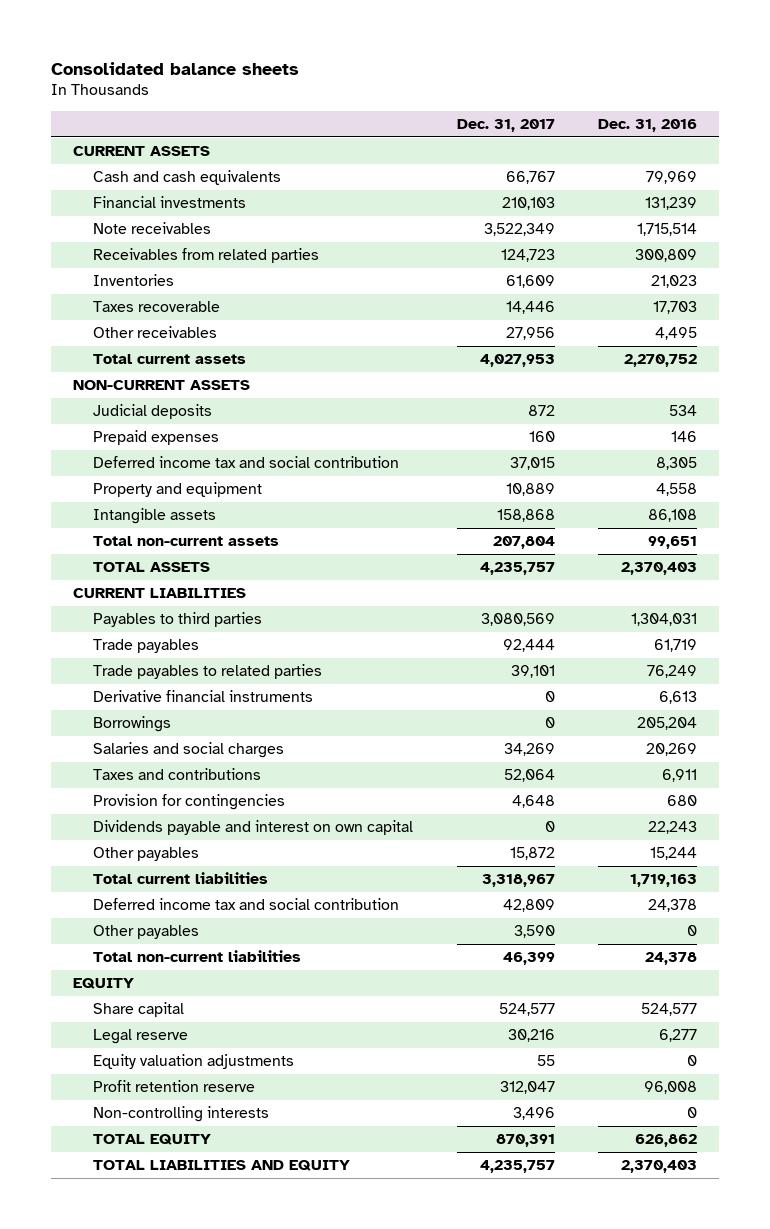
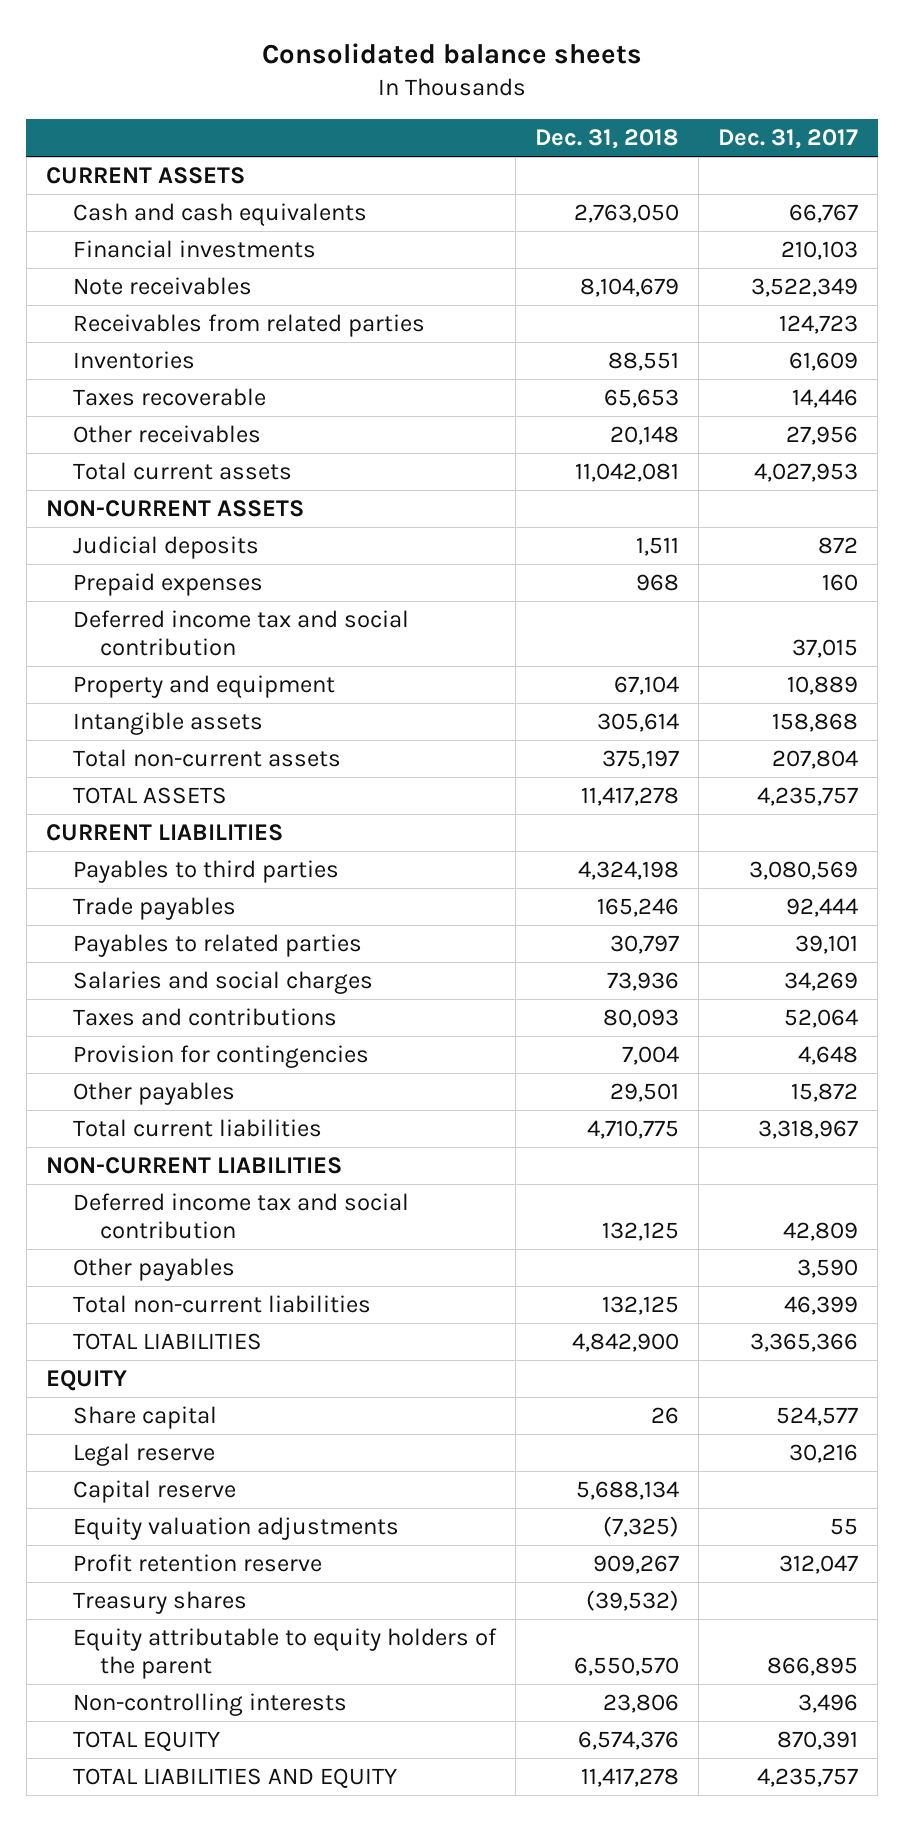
[598,118,698,132] Dec. 31, 2016 -> none
none -> [535,129,680,150] Dec. 31, 2018
[93,690,314,703] Derivative financial instruments -> none
[93,716,172,733] Borrowings -> none
[93,664,323,680] Trade payables to related parties -> [73,933,363,957] Payables to related parties
[93,820,414,836] Dividends payable and interest on own capital -> none
none -> [46,1156,343,1174] NON-CURRENT LIABILITIES
none -> [73,1332,263,1350] TOTAL LIABILITIES
none -> [73,1479,237,1503] Capital reserve
none -> [73,1590,248,1614] Treasury shares
none -> [73,1627,498,1679] Equity attributable to equity holders of the parent

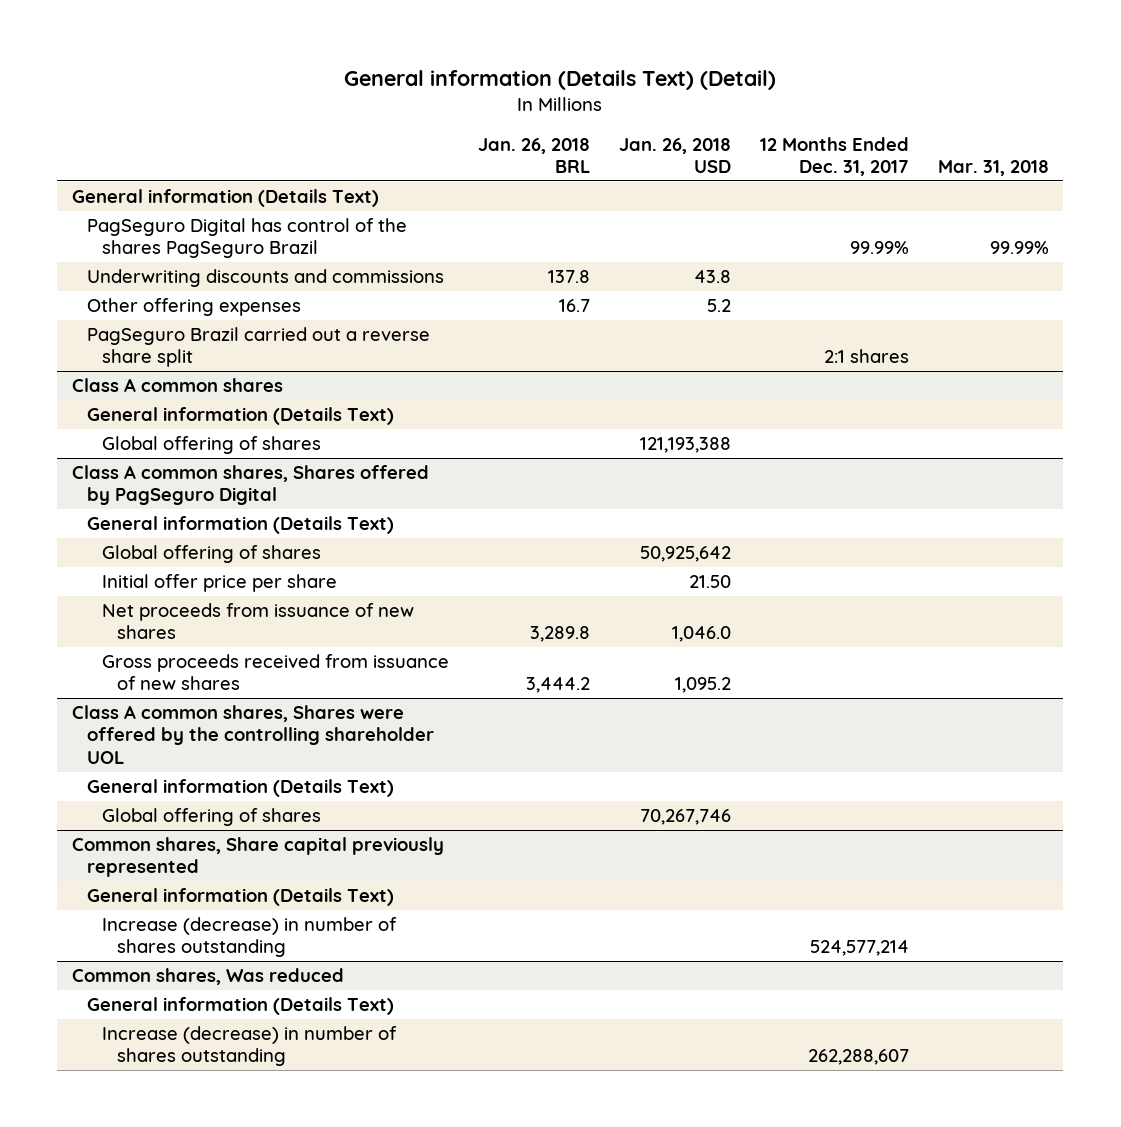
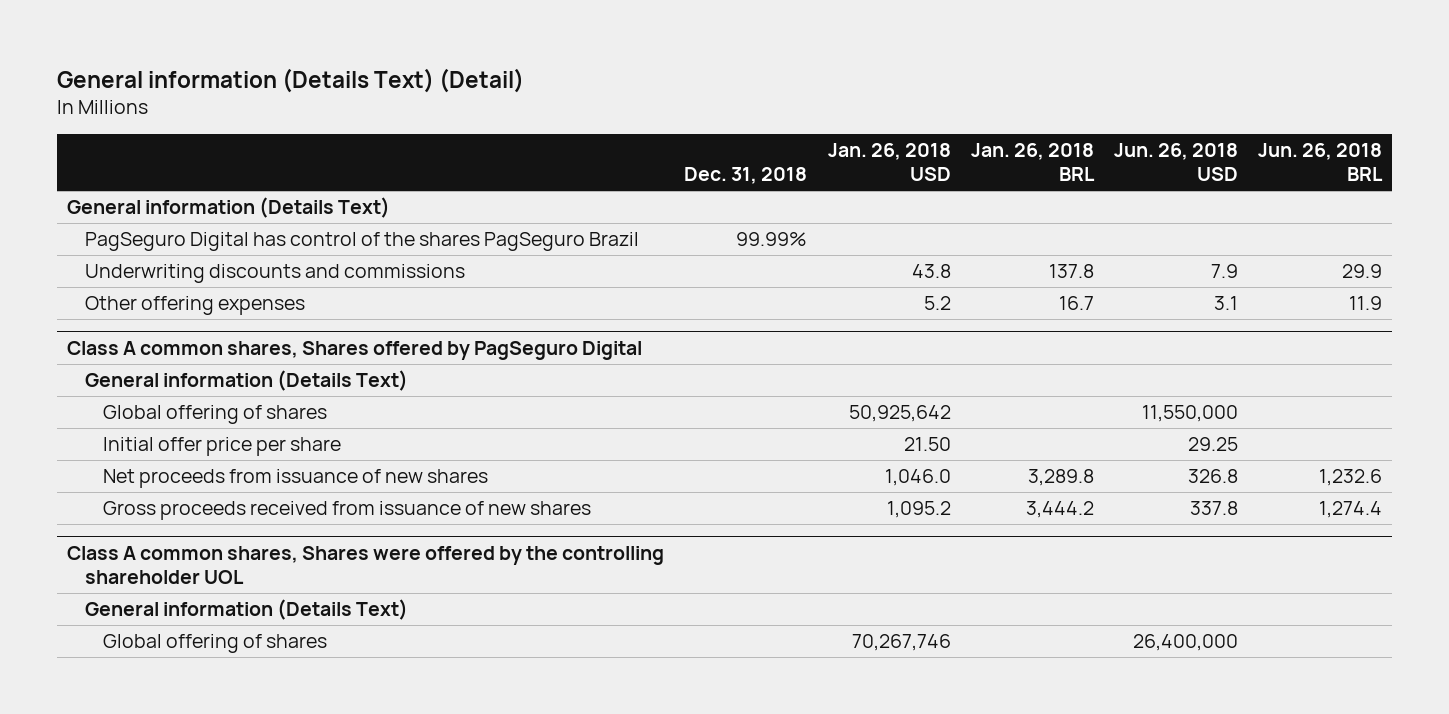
[759,136,909,176] 12 Months Ended Dec. 31, 2017 -> none
[937,159,1049,176] Mar. 31, 2018 -> none
none -> [684,167,808,185] Dec. 31, 2018
none -> [1113,142,1238,182] Jun. 26, 2018 USD
none -> [1258,142,1384,182] Jun. 26, 2018 BRL
[86,326,430,368] PagSeguro Brazil carried out a reverse share split -> none
[71,377,283,392] Class A common shares -> none
[86,406,394,425] General information (Details Text) -> none
[101,435,321,454] Global offering of shares -> none
[71,836,444,878] Common shares, Share capital previously represented -> none
[86,887,394,906] General information (Details Text) -> none
[101,916,397,958] Increase (decrease) in number of shares outstanding -> none
[71,967,344,985] Common shares, Was reduced -> none
[86,996,394,1015] General information (Details Text) -> none
[101,1025,397,1067] Increase (decrease) in number of shares outstanding -> none

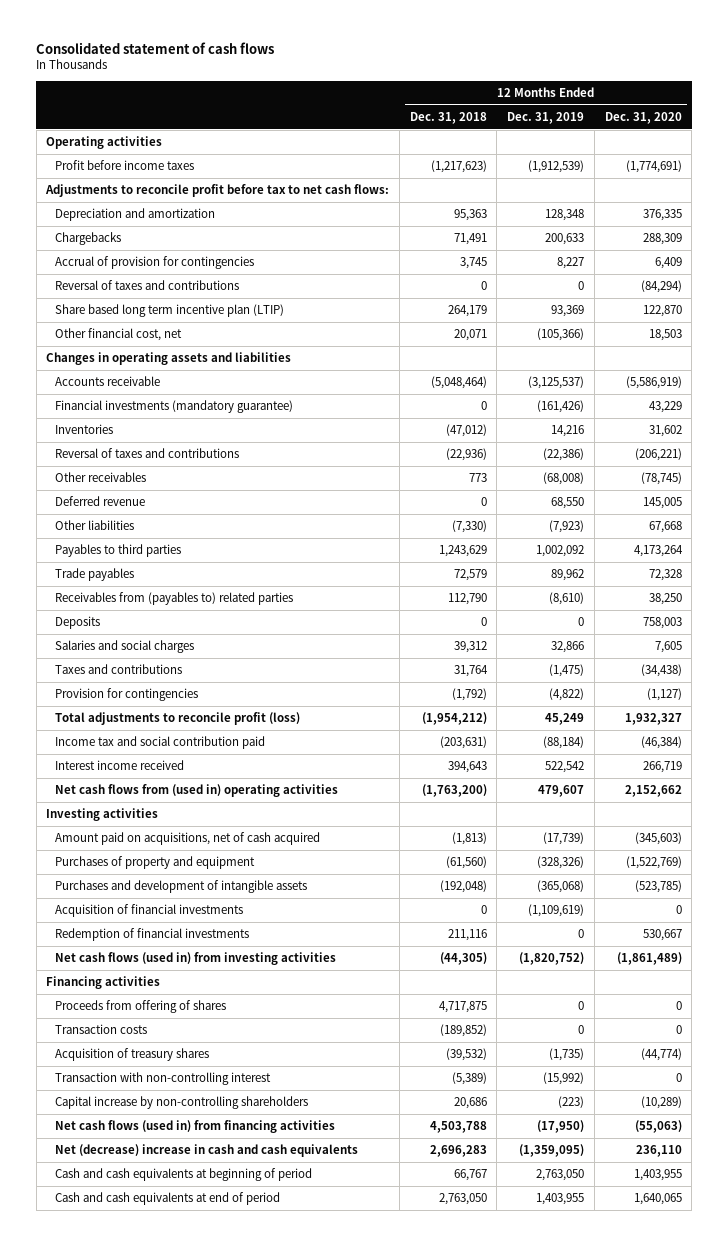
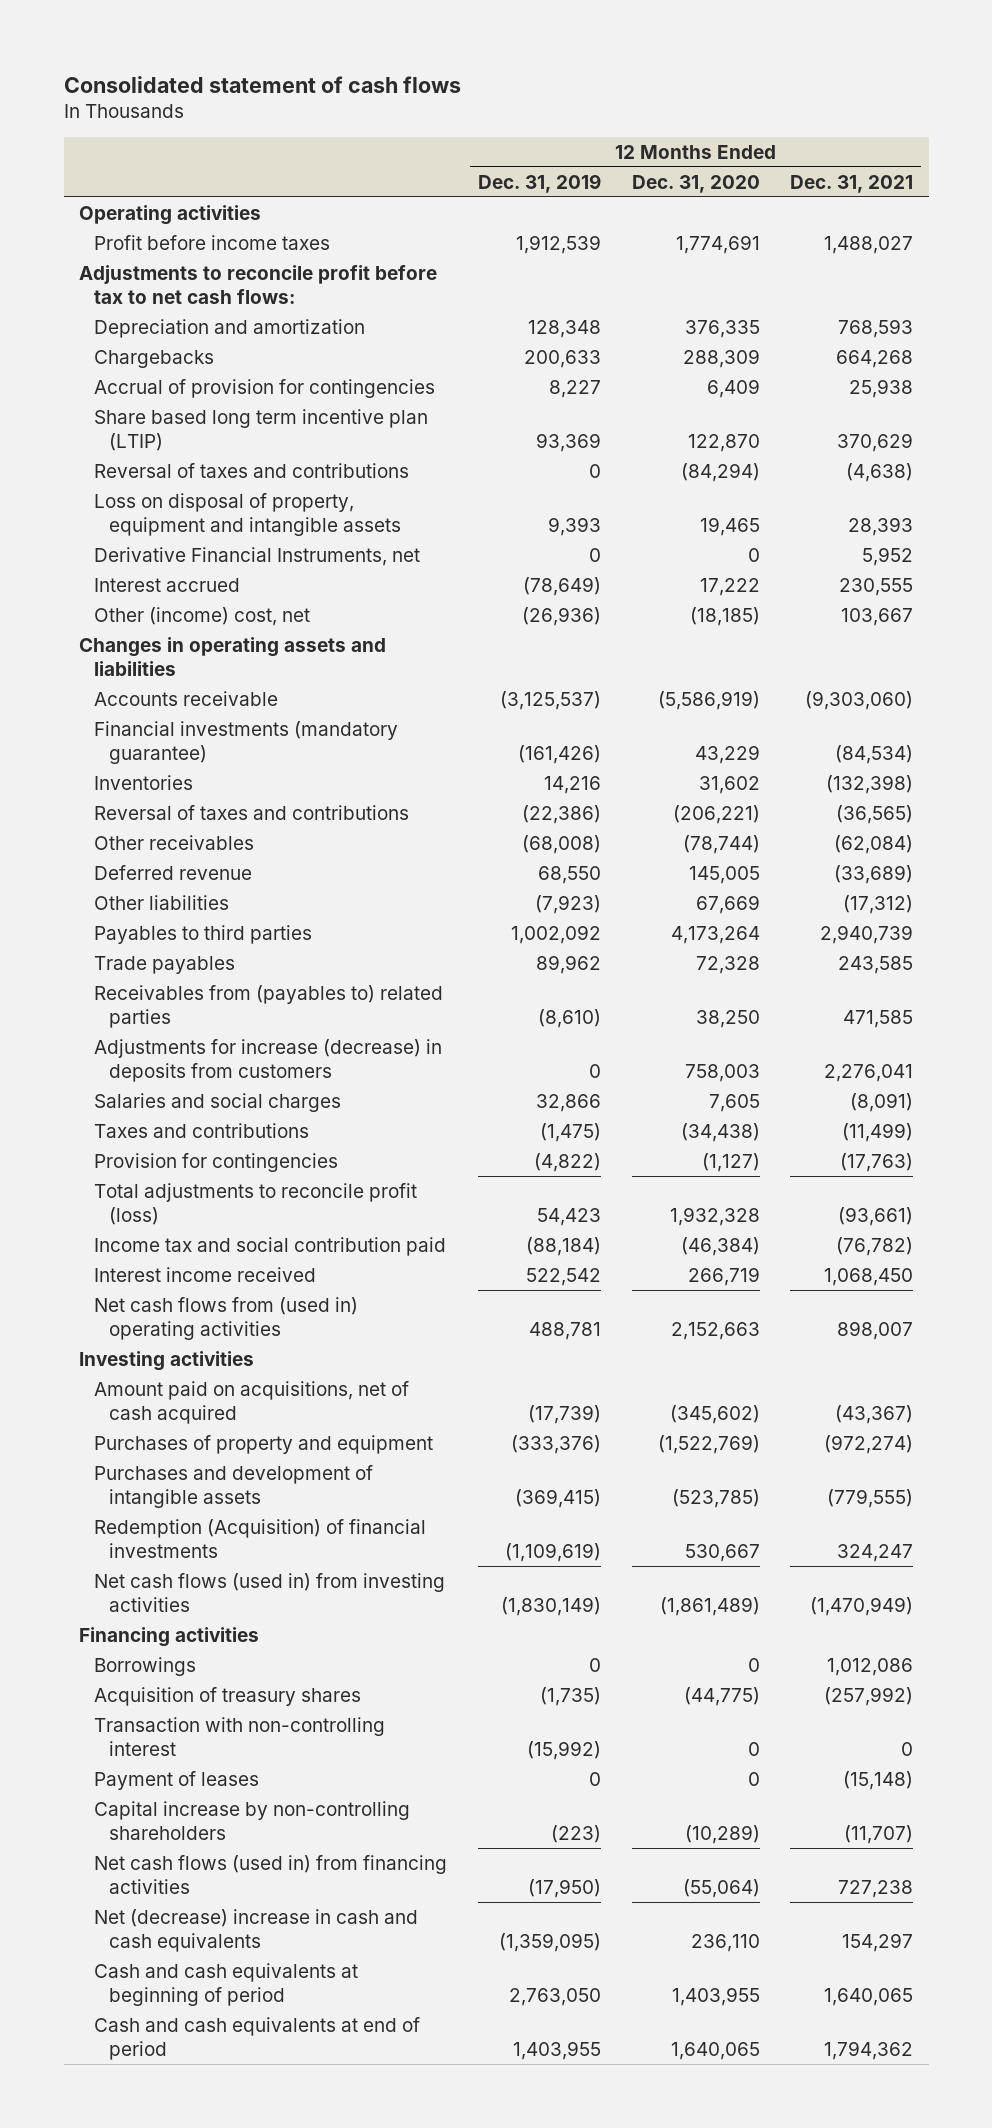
[409,112,487,125] Dec. 31, 2018 -> none
none -> [790,174,914,193] Dec. 31, 2021
[528,160,585,174] (1,912,539) -> [515,234,601,254] 1,912,539
[625,160,682,174] (1,774,691) -> [675,234,760,254] 1,774,691
[54,280,239,291] Reversal of taxes and contributions -> [94,462,410,478] Reversal of taxes and contributions
none -> [94,492,402,536] Loss on disposal of property, equipment and intangible assets
none -> [94,546,421,566] Derivative Financial Instruments, net
none -> [94,577,241,592] Interest accrued
[54,328,182,342] Other financial cost, net -> [94,606,311,626] Other (income) cost, net
[537,328,585,342] (105,366) -> [521,606,601,626] (26,936)
[648,329,682,342] 18,503 -> [689,606,760,626] (18,185)
[640,472,682,486] (78,745) -> [682,834,760,854] (78,744)
[648,521,682,534] 67,668 -> [695,894,760,914] 67,669
[54,616,100,630] Deposits -> [94,1038,443,1082] Adjustments for increase (decrease) in deposits from customers
[545,713,585,726] 45,249 -> [536,1207,601,1226] 54,423
[624,713,682,726] 1,932,327 -> [669,1206,760,1226] 1,932,328
[538,785,585,798] 479,607 -> [528,1321,601,1340] 488,781
[624,785,682,798] 2,152,662 -> [670,1321,760,1340] 2,152,663
[54,904,243,918] Acquisition of financial investments -> none
[634,832,682,846] (345,603) -> [669,1404,760,1424] (345,602)
[537,856,585,870] (328,326) -> [510,1434,601,1454] (333,376)
[537,880,585,894] (365,068) -> [514,1488,601,1508] (369,415)
[54,928,249,942] Redemption of financial investments -> [94,1518,427,1558] Redemption (Acquisition) of financial investments
[578,929,585,939] 0 -> [504,1542,601,1562] (1,109,619)
[519,952,585,966] (1,820,752) -> [500,1596,601,1616] (1,830,149)
[54,1000,226,1014] Proceeds from offering of shares -> none
[54,1024,147,1035] Transaction costs -> none
none -> [94,1656,197,1676] Borrowings
[640,1048,682,1062] (44,774) -> [683,1686,760,1706] (44,775)
none -> [94,1770,260,1790] Payment of leases
[634,1120,682,1134] (55,063) -> [682,1878,760,1898] (55,064)

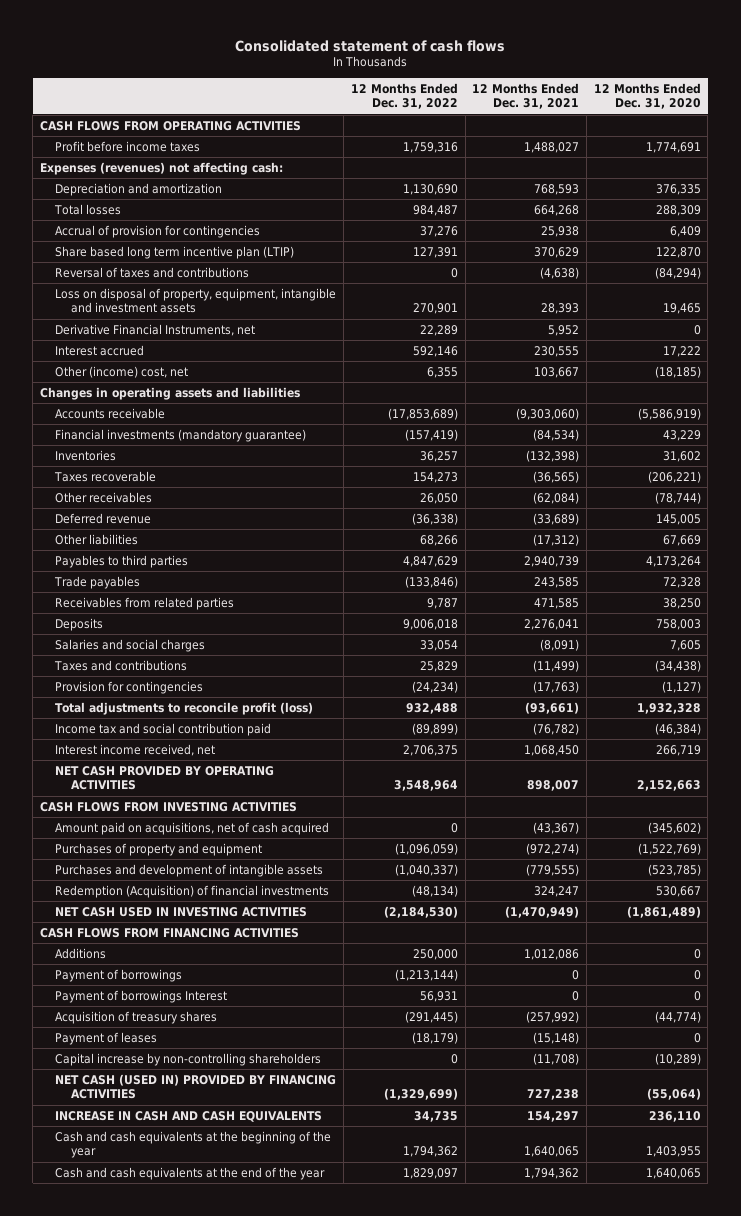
[477,173,601,193] Dec. 31, 2019 -> none
none -> [350,82,458,110] 12 Months Ended Dec. 31, 2022
[78,204,261,225] Operating activities -> [40,120,302,131] CASH FLOWS FROM OPERATING ACTIVITIES
[78,264,437,304] Adjustments to reconcile profit before tax to net cash flows: -> [40,161,284,175] Expenses (revenues) not affecting cash:
[94,349,215,368] Chargebacks -> [54,203,122,215] Total losses
[94,492,402,536] Loss on disposal of property, equipment and intangible assets -> [55,287,337,314] Loss on disposal of property, equipment, intangible and investment assets
[94,804,410,820] Reversal of taxes and contributions -> [54,470,157,482] Taxes recoverable
[94,984,444,1028] Receivables from (payables to) related parties -> [55,596,235,610] Receivables from related parties
[94,1038,443,1082] Adjustments for increase (decrease) in deposits from customers -> [55,617,104,631] Deposits
[94,1266,317,1282] Interest income received -> [55,743,216,756] Interest income received, net
[94,1296,359,1340] Net cash flows from (used in) operating activities -> [55,765,275,791] NET CASH PROVIDED BY OPERATING ACTIVITIES
[78,1350,254,1371] Investing activities -> [40,801,298,812] CASH FLOWS FROM INVESTING ACTIVITIES
[94,1716,386,1756] Transaction with non-controlling interest -> none
[94,1572,446,1612] Net cash flows (used in) from investing activities -> [55,906,308,917] NET CASH USED IN INVESTING ACTIVITIES
[78,1626,259,1647] Financing activities -> [40,927,300,938] CASH FLOWS FROM FINANCING ACTIVITIES
[94,1656,197,1676] Borrowings -> [55,947,107,959] Additions
none -> [55,968,183,982] Payment of borrowings
none -> [55,989,228,1003] Payment of borrowings Interest
[683,1686,760,1706] (44,775) -> [654,1010,701,1023] (44,774)
[844,1824,914,1844] (11,707) -> [533,1052,580,1065] (11,708)
[94,1854,448,1894] Net cash flows (used in) from financing activities -> [55,1073,337,1100] NET CASH (USED IN) PROVIDED BY FINANCING ACTIVITIES
[94,1908,419,1952] Net (decrease) increase in cash and cash equivalents -> [55,1110,323,1122] INCREASE IN CASH AND CASH EQUIVALENTS
[94,1962,359,2006] Cash and cash equivalents at beginning of period -> [55,1130,332,1159] Cash and cash equivalents at the beginning of the year
[94,2016,421,2060] Cash and cash equivalents at end of period -> [55,1166,326,1180] Cash and cash equivalents at the end of the year

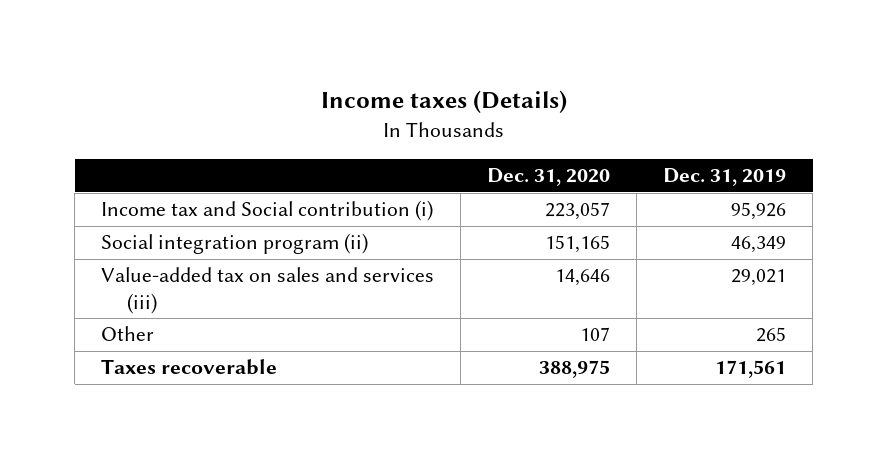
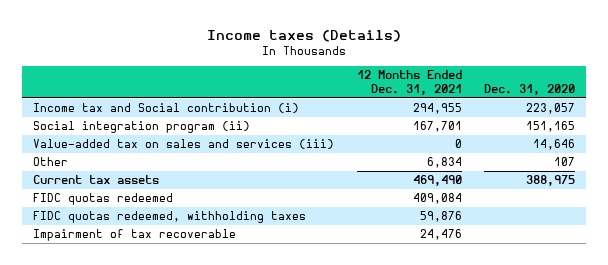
[663,168,787,187] Dec. 31, 2019 -> none
none -> [356,69,462,95] 12 Months Ended Dec. 31, 2021
[101,359,278,376] Taxes recoverable -> [33,175,160,185] Current tax assets
none -> [33,193,174,206] FIDC quotas redeemed
none -> [33,211,307,224] FIDC quotas redeemed, withholding taxes
none -> [33,229,237,242] Impairment of tax recoverable

